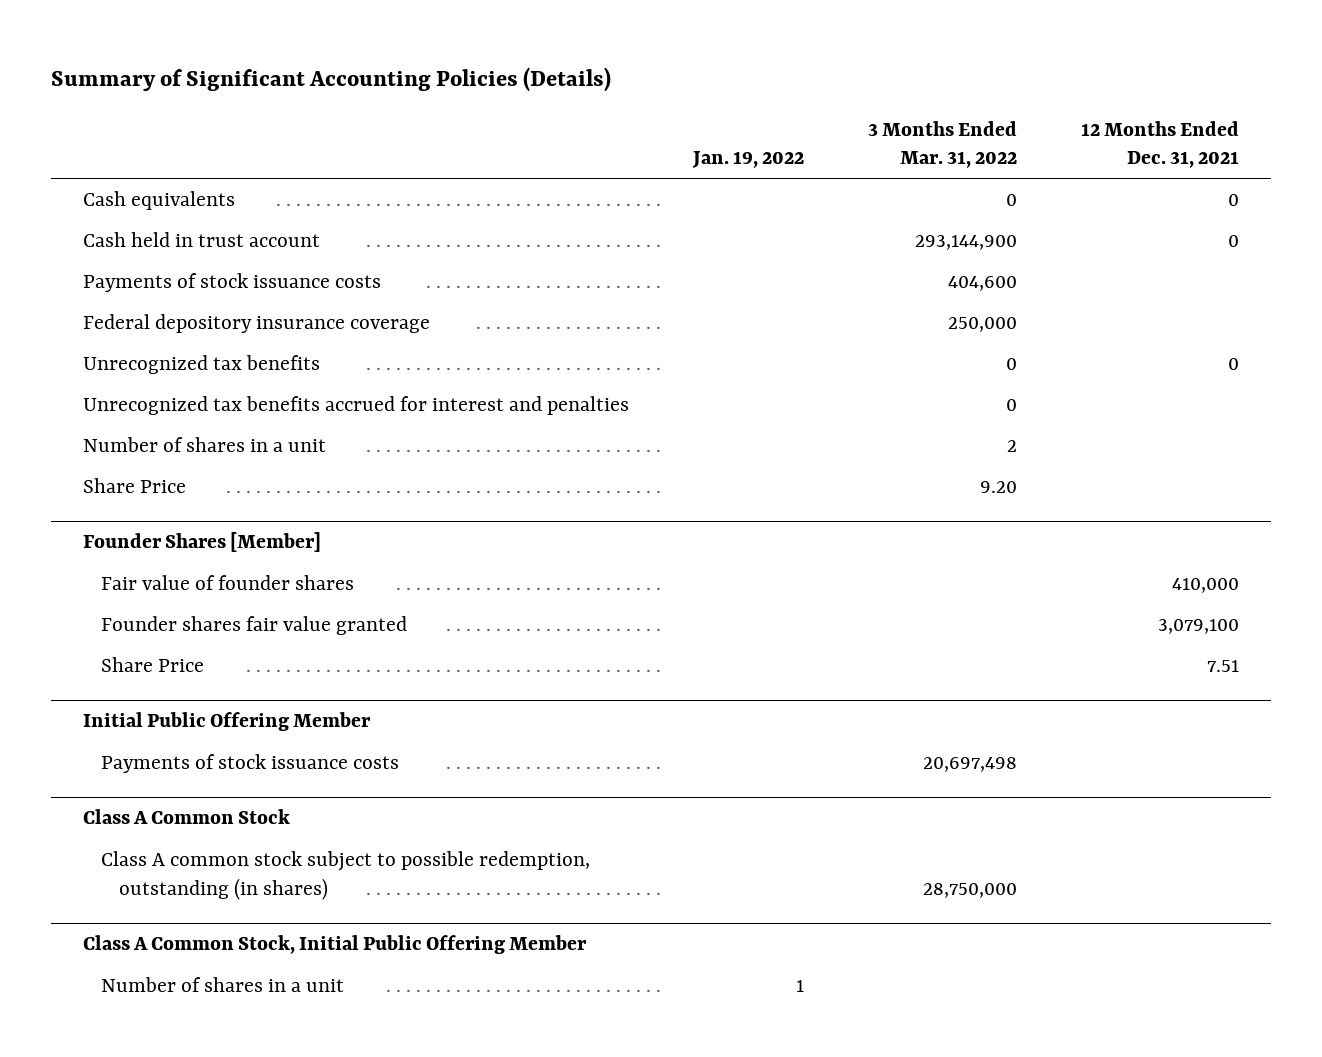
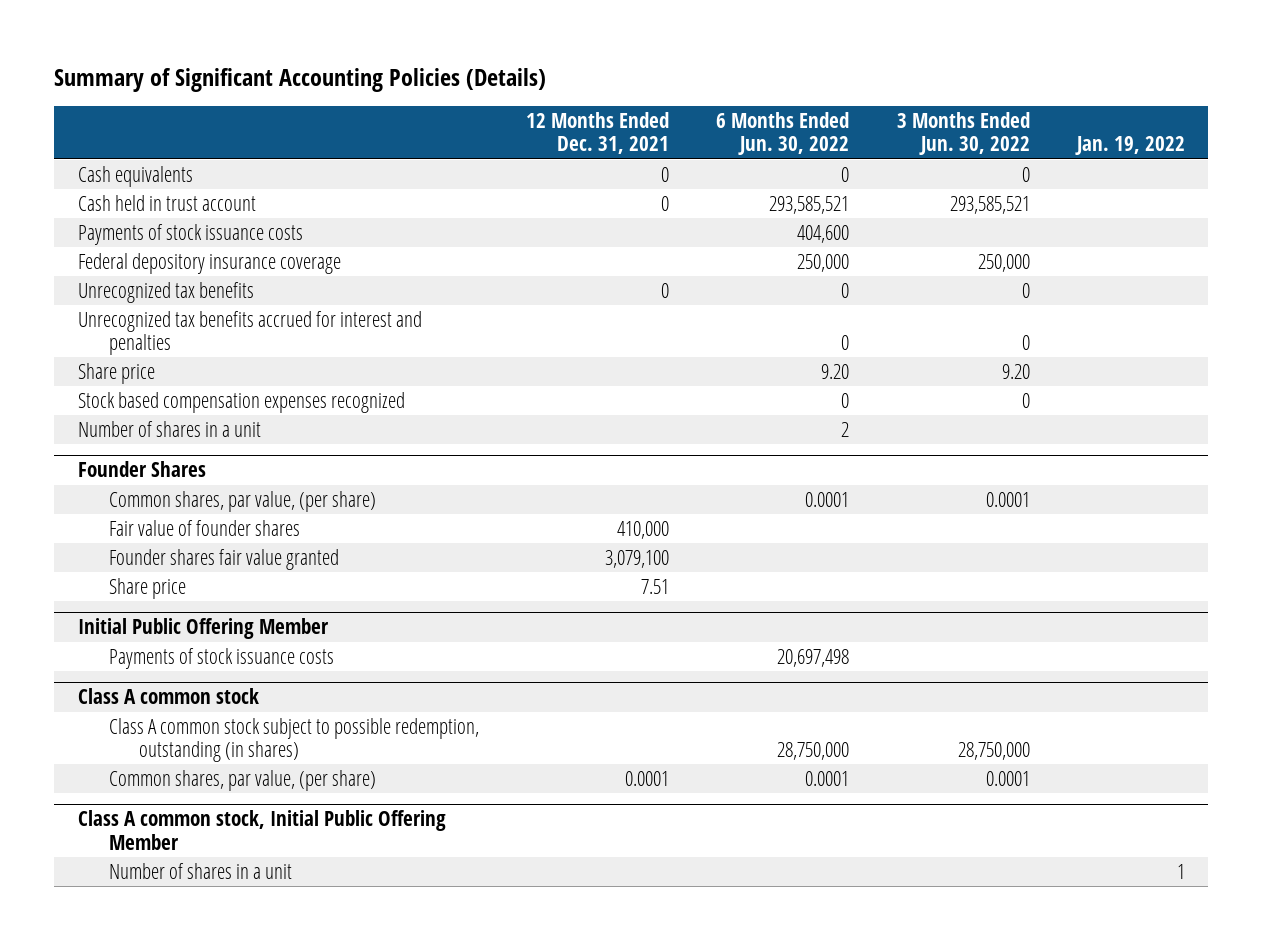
[868,120,1018,169] 3 Months Ended Mar. 31, 2022 -> none
none -> [716,111,850,156] 6 Months Ended Jun. 30, 2022
none -> [896,111,1030,156] 3 Months Ended Jun. 30, 2022
none -> [78,362,156,384] Share price
none -> [78,391,406,413] Stock based compensation expenses recognized
[82,478,186,494] Share Price -> none
[82,532,321,553] Founder Shares [Member] -> [78,461,207,478] Founder Shares
none -> [108,490,376,512] Common shares, par value, (per share)
[101,657,205,673] Share Price -> [108,577,186,599] Share price
[82,809,290,825] Class A Common Stock -> [78,688,260,705] Class A common stock
none -> [108,769,376,791] Common shares, par value, (per share)
[82,935,587,955] Class A Common Stock, Initial Public Offering Member -> [78,810,447,850] Class A common stock, Initial Public Offering Member

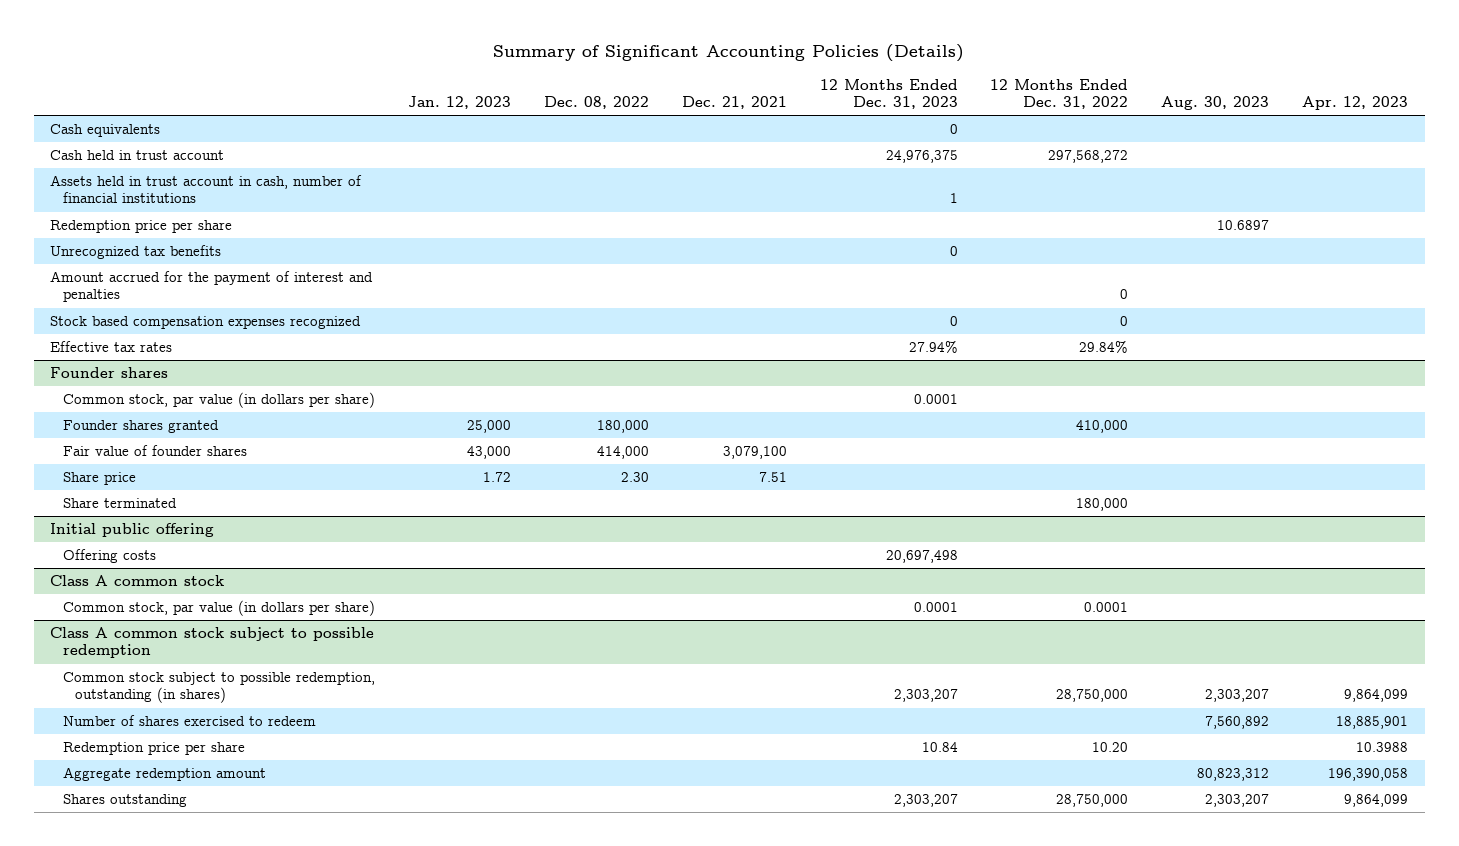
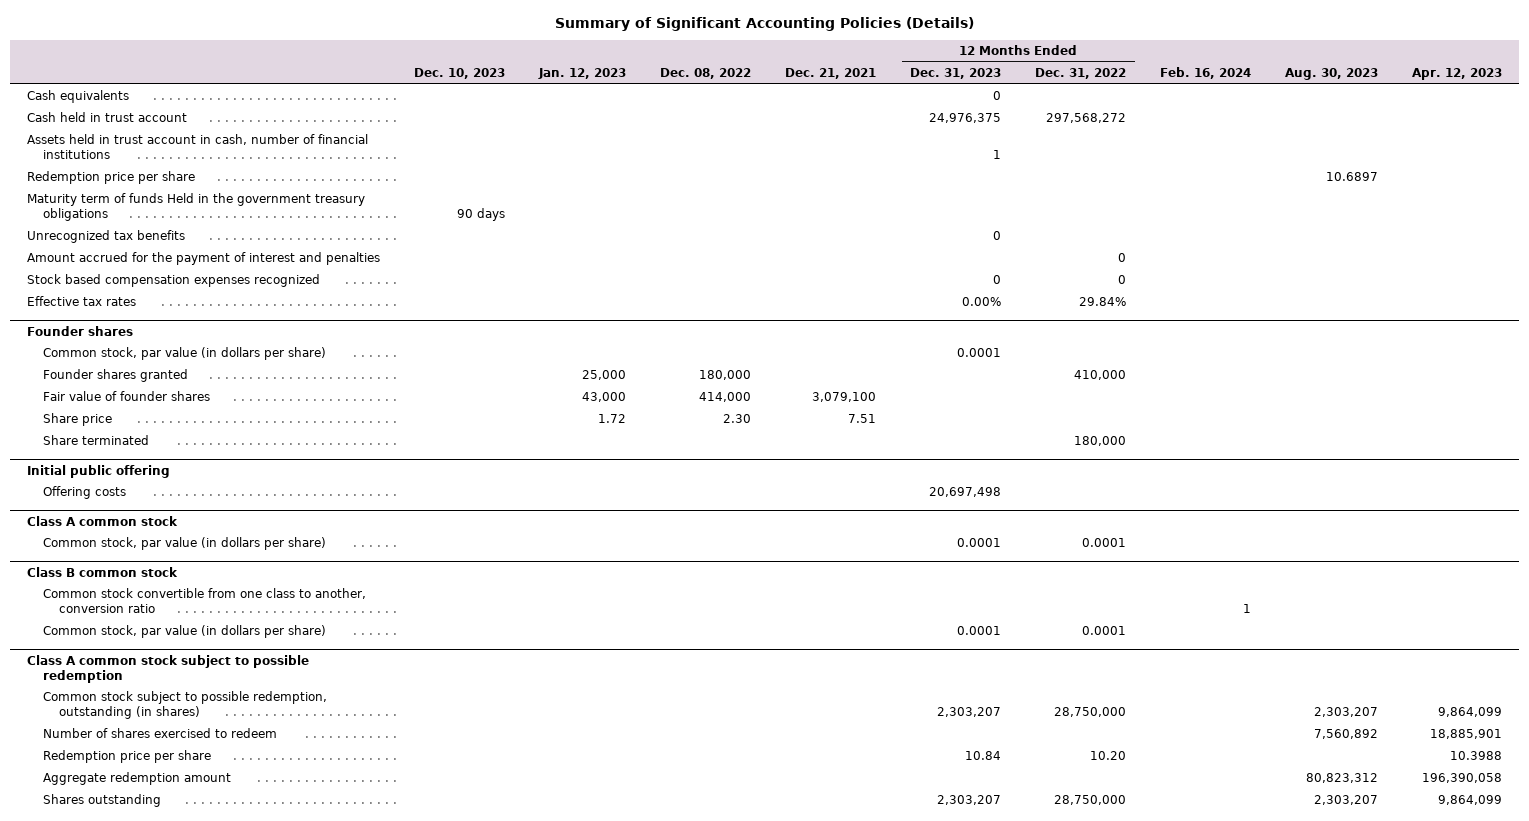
none -> [414,67,506,79] Dec. 10, 2023
none -> [1160,66,1252,79] Feb. 16, 2024
none -> [27,193,366,222] Maturity term of funds Held in the government treasury obligations
[908,340,958,354] 27.94% -> [962,297,1002,307] 0.00%
none -> [27,566,179,577] Class B common stock
none -> [43,588,367,614] Common stock convertible from one class to another, conversion ratio
none -> [43,625,327,639] Common stock, par value (in dollars per share)

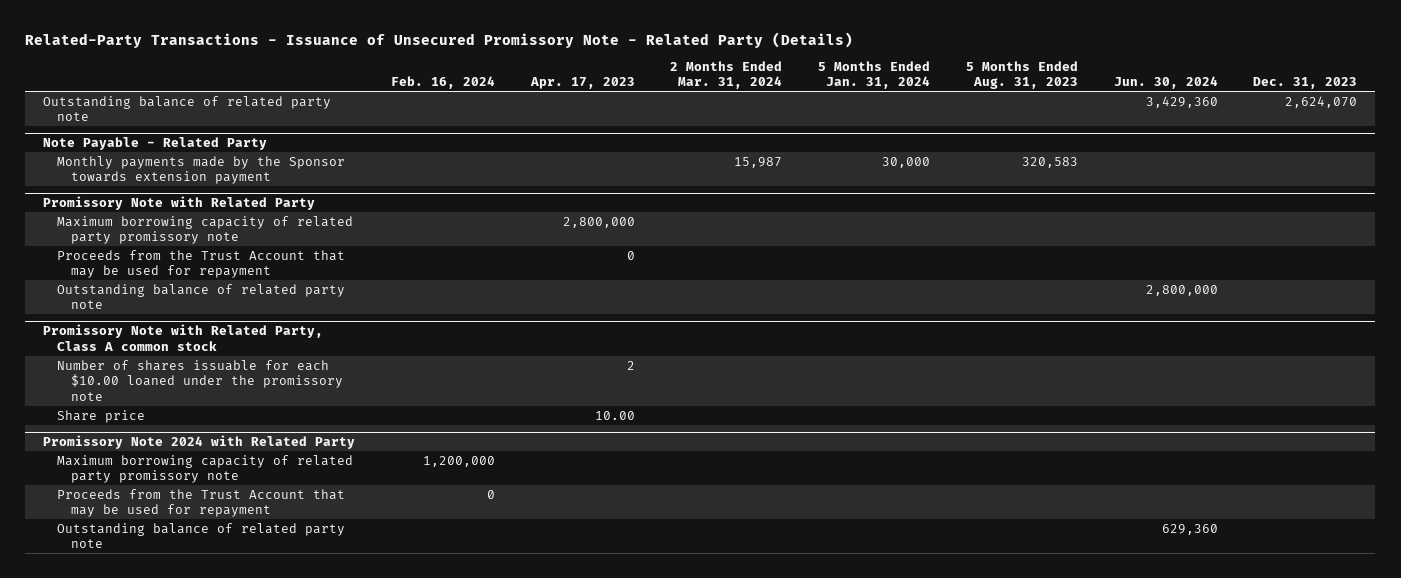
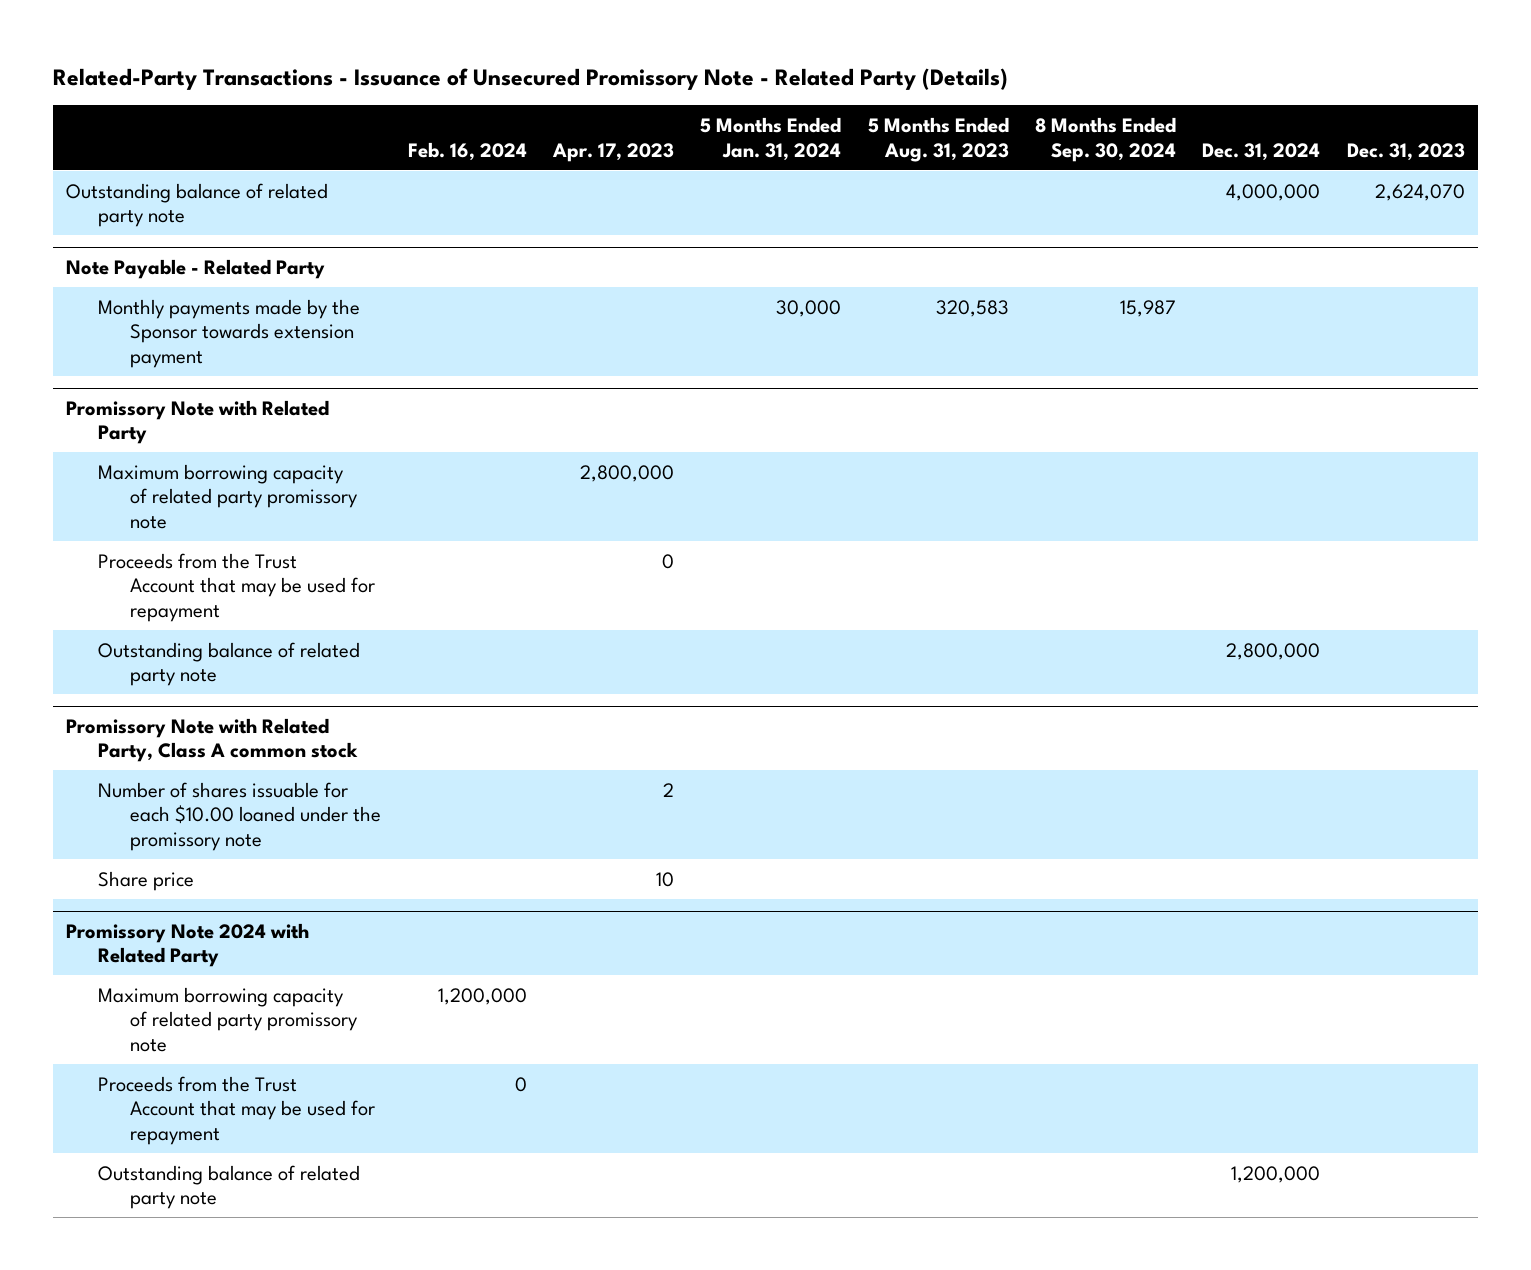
[670,60,783,90] 2 Months Ended Mar. 31, 2024 -> none
[1113,76,1218,90] Jun. 30, 2024 -> none
none -> [1035,117,1177,162] 8 Months Ended Sep. 30, 2024
none -> [1202,142,1321,161] Dec. 31, 2024
[594,410,635,420] 10.00 -> [656,871,675,887] 10

